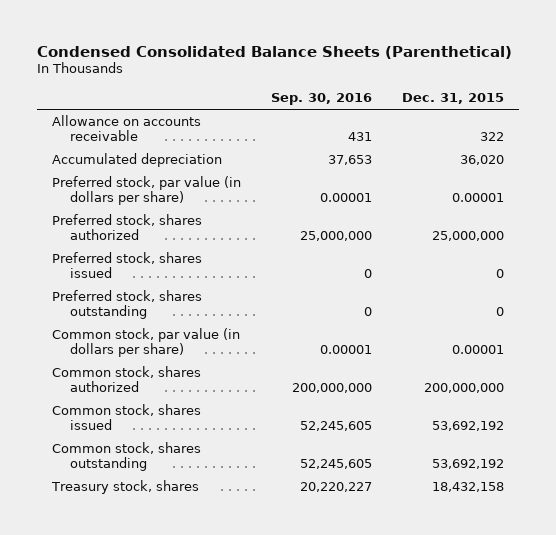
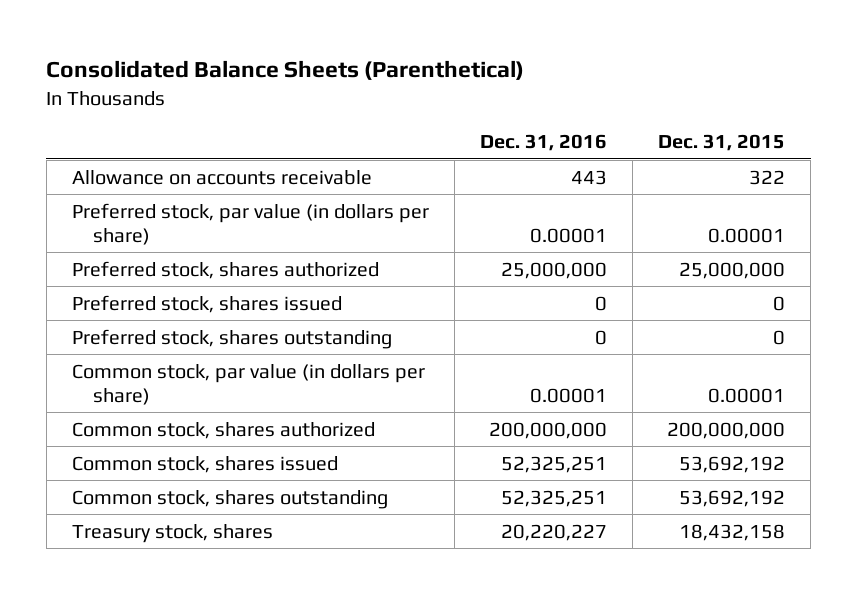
[37,45,513,59] Condensed Consolidated Balance Sheets (Parenthetical) -> [46,60,525,81] Consolidated Balance Sheets (Parenthetical)
[271,93,373,106] Sep. 30, 2016 -> none
none -> [479,134,607,152] Dec. 31, 2016
[52,153,223,168] Accumulated depreciation -> none

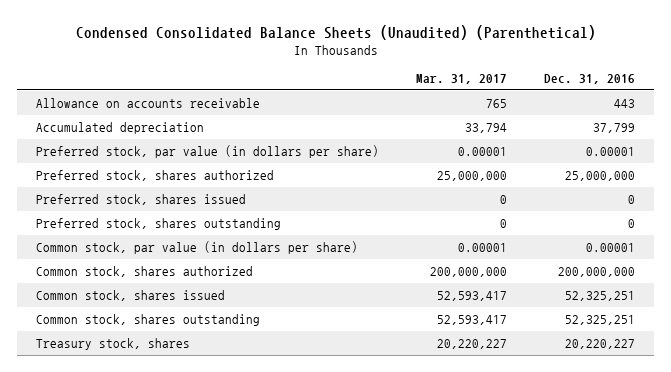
[46,60,525,81] Consolidated Balance Sheets (Parenthetical) -> [75,24,596,40] Condensed Consolidated Balance Sheets (Unaudited) (Parenthetical)
[658,134,786,152] Dec. 31, 2015 -> none
none -> [416,74,508,85] Mar. 31, 2017
none -> [35,121,204,134] Accumulated depreciation

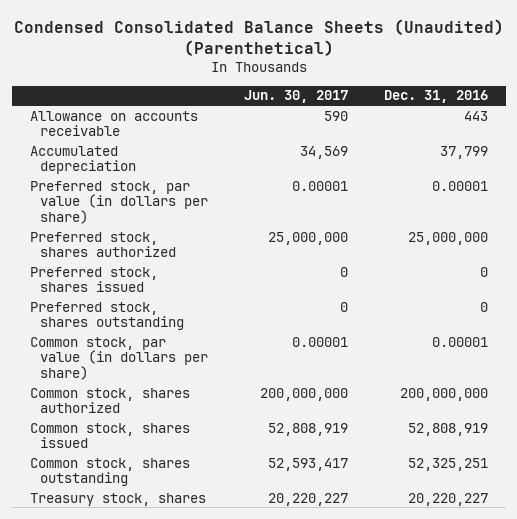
[416,74,508,85] Mar. 31, 2017 -> none
none -> [243,90,348,104] Jun. 30, 2017
[565,290,636,301] 52,325,251 -> [407,422,488,436] 52,808,919

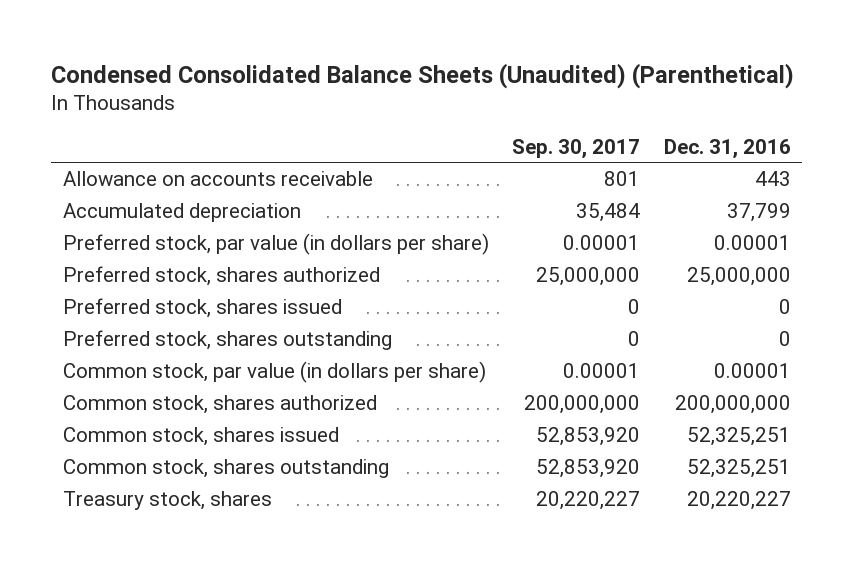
[243,90,348,104] Jun. 30, 2017 -> none
none -> [512,138,641,159] Sep. 30, 2017
[407,422,488,436] 52,808,919 -> [686,427,791,447] 52,325,251

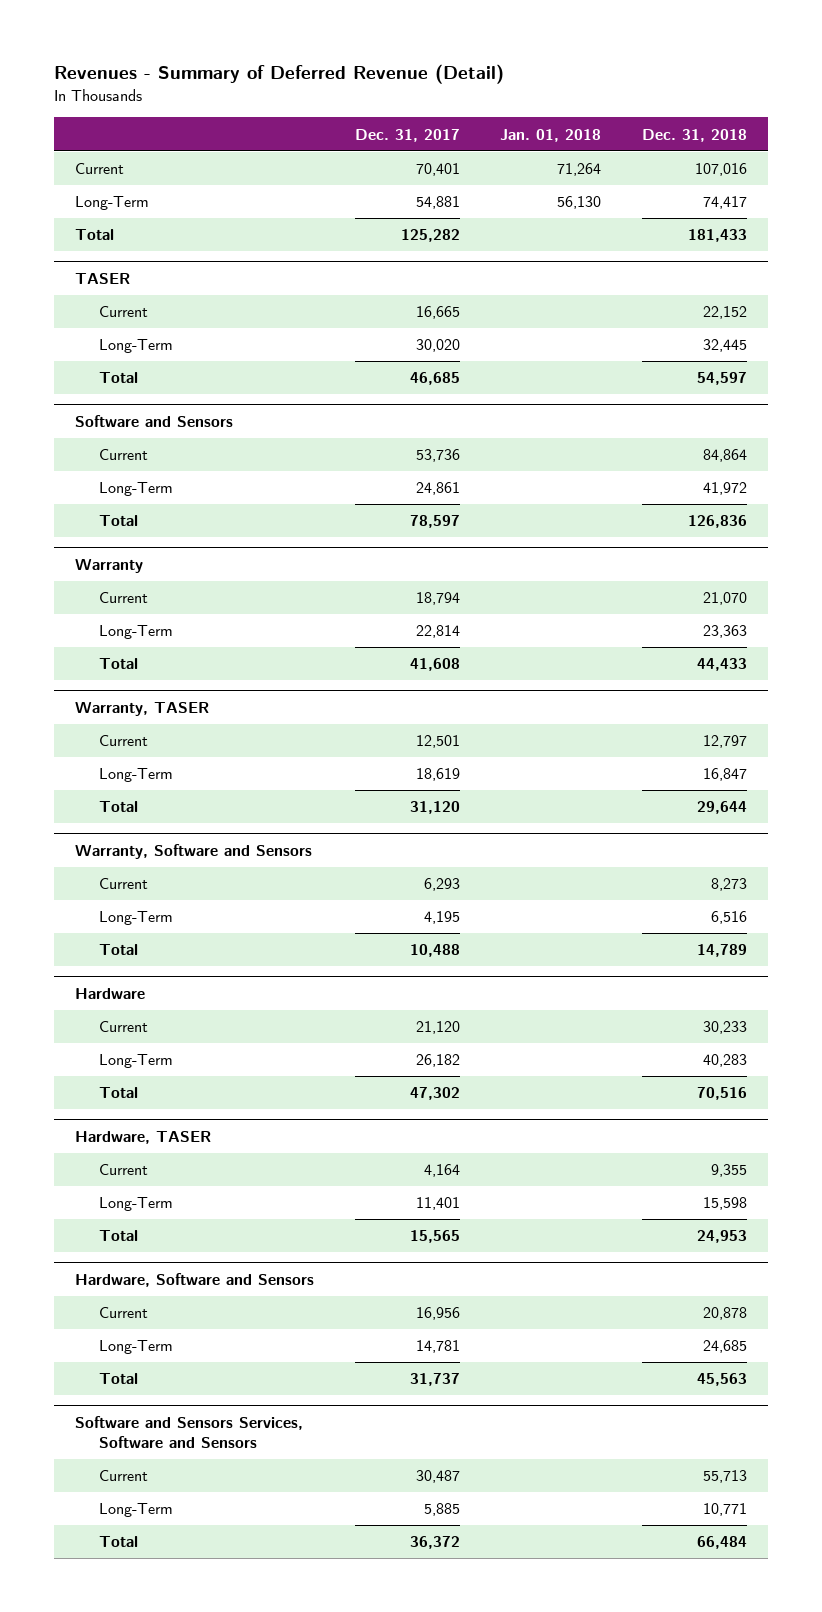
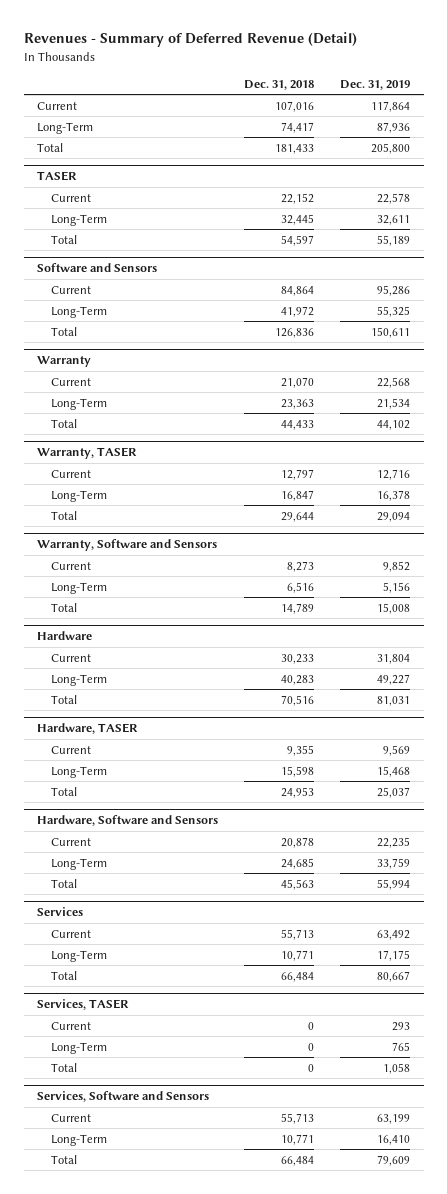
[354,128,460,142] Dec. 31, 2017 -> none
[500,128,602,142] Jan. 01, 2018 -> none
none -> [340,79,411,90] Dec. 31, 2019
[74,1415,303,1449] Software and Sensors Services, Software and Sensors -> none
none -> [37,907,84,917] Services
none -> [37,999,130,1011] Services, TASER
none -> [51,1021,92,1030] Current
none -> [51,1041,108,1054] Long-Term
none -> [51,1062,78,1072] Total
none -> [37,1091,210,1103] Services, Software and Sensors
none -> [51,1113,92,1122] Current
none -> [51,1133,108,1146] Long-Term
none -> [51,1154,78,1164] Total

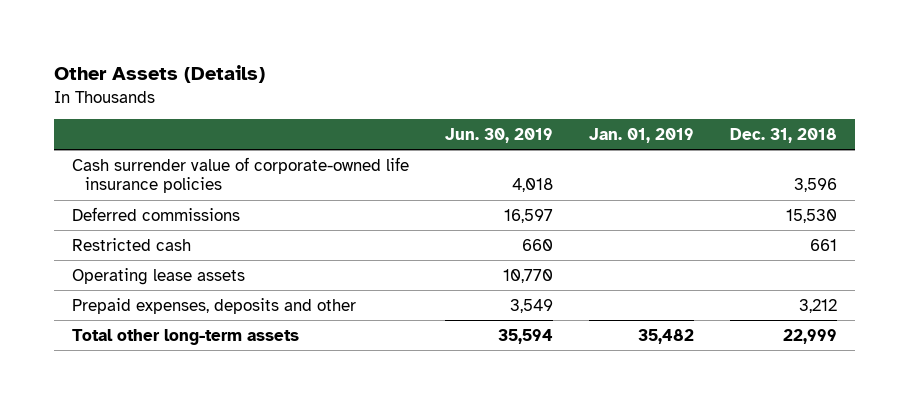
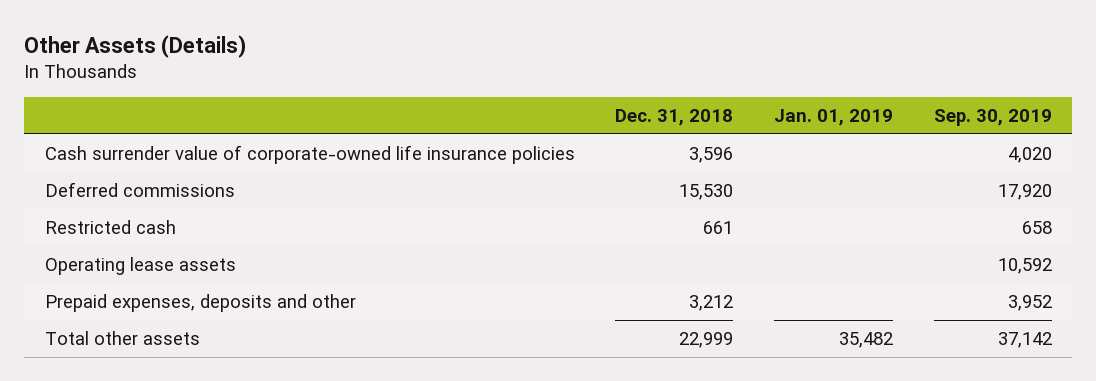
[444,128,553,144] Jun. 30, 2019 -> none
none -> [933,108,1052,126] Sep. 30, 2019
[71,328,299,345] Total other long-term assets -> [44,331,200,346] Total other assets

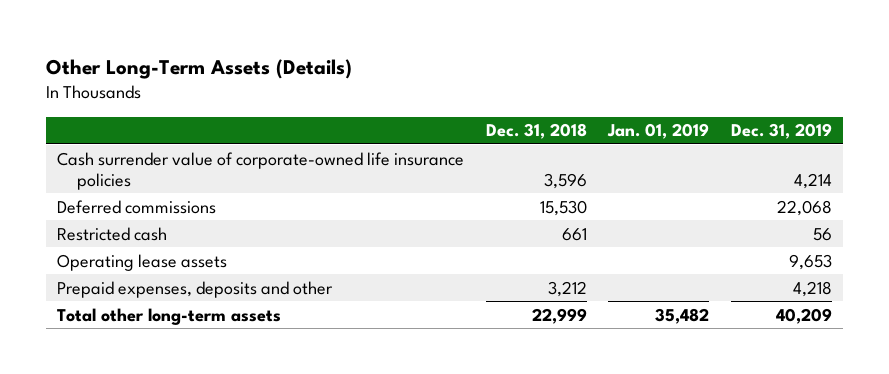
[24,35,247,59] Other Assets (Details) -> [45,58,352,79] Other Long-Term Assets (Details)
[933,108,1052,126] Sep. 30, 2019 -> none
none -> [731,123,833,140] Dec. 31, 2019
[44,331,200,346] Total other assets -> [56,307,281,325] Total other long-term assets

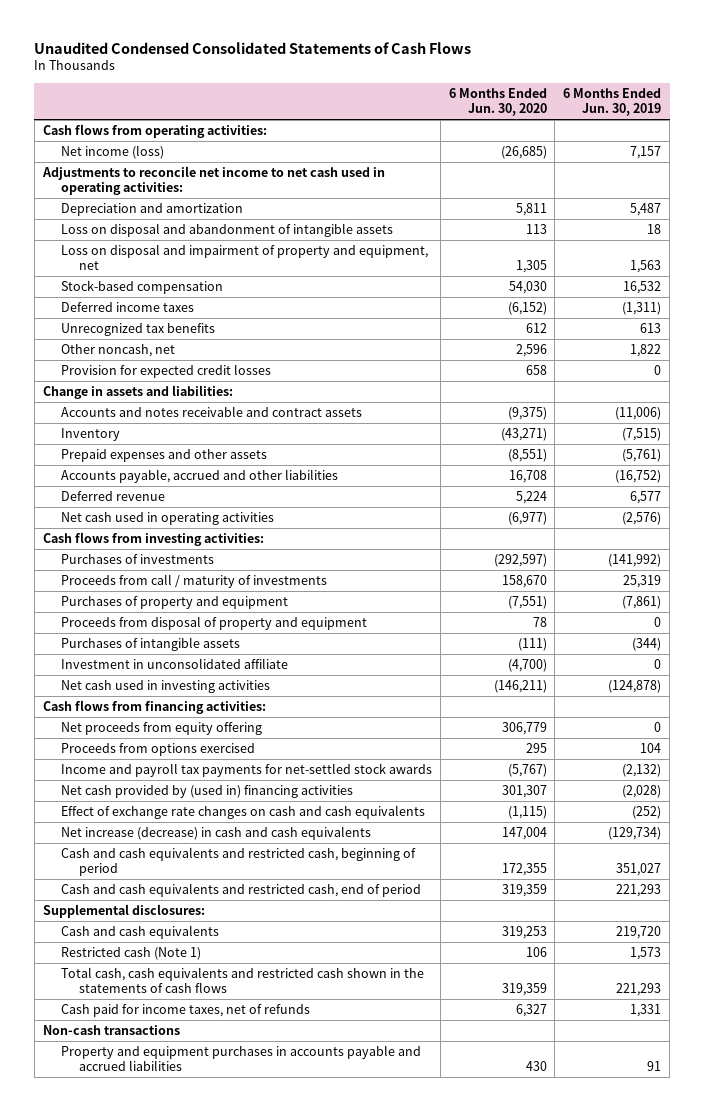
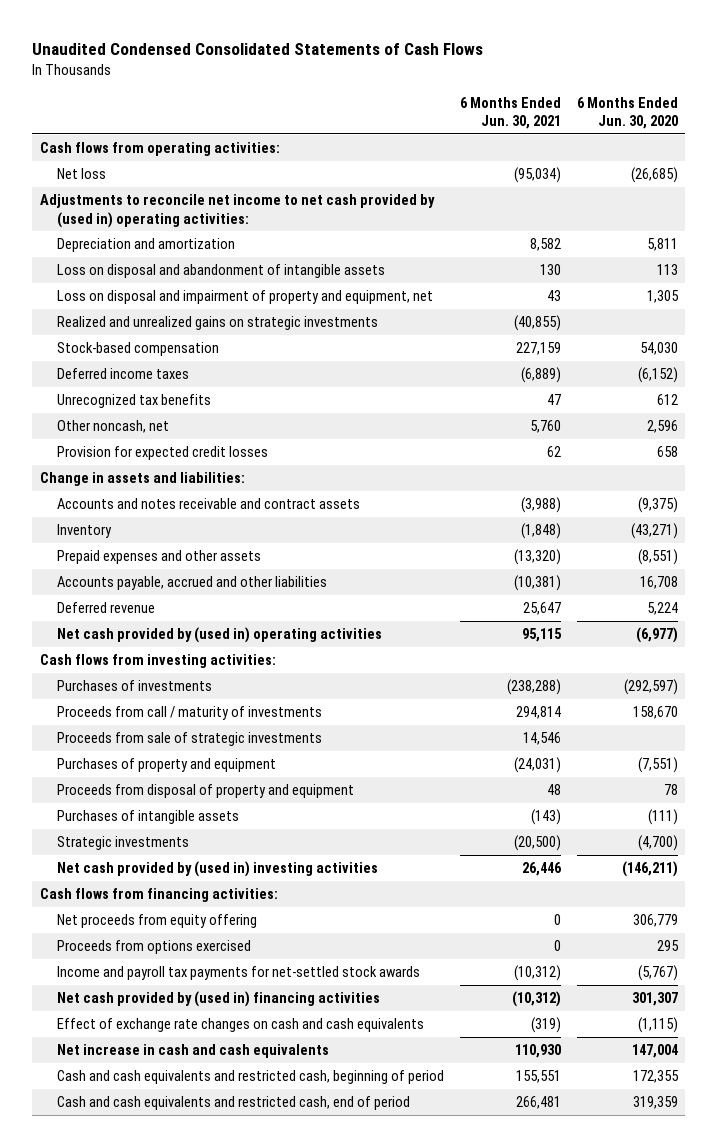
[563,87,662,117] 6 Months Ended Jun. 30, 2019 -> none
none -> [459,96,561,130] 6 Months Ended Jun. 30, 2021
[60,145,164,160] Net income (loss) -> [56,168,106,180] Net loss
[41,166,385,196] Adjustments to reconcile net income to net cash used in operating activities: -> [40,194,436,228] Adjustments to reconcile net income to net cash provided by (used in) operating activities:
none -> [56,316,378,331] Realized and unrealized gains on strategic investments
[60,512,274,526] Net cash used in operating activities -> [56,627,382,644] Net cash provided by (used in) operating activities
none -> [56,732,322,747] Proceeds from sale of strategic investments
[60,658,288,670] Investment in unconsolidated affiliate -> none
none -> [56,836,189,851] Strategic investments
[60,680,270,694] Net cash used in investing activities -> [56,861,378,878] Net cash provided by (used in) investing activities
[60,826,371,841] Net increase (decrease) in cash and cash equivalents -> [56,1044,329,1059] Net increase in cash and cash equivalents
[42,904,205,919] Supplemental disclosures: -> none
[60,925,219,940] Cash and cash equivalents -> none
[60,947,201,961] Restricted cash (Note 1) -> none
[60,967,424,994] Total cash, cash equivalents and restricted cash shown in the statements of cash flows -> none
[60,1004,310,1018] Cash paid for income taxes, net of refunds -> none
[42,1025,180,1036] Non-cash transactions -> none
[60,1045,421,1072] Property and equipment purchases in accounts payable and accrued liabilities -> none

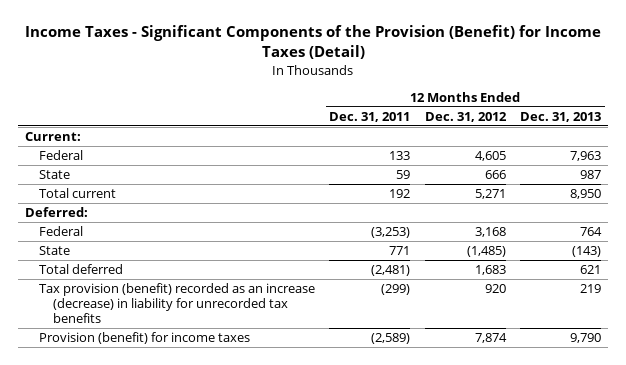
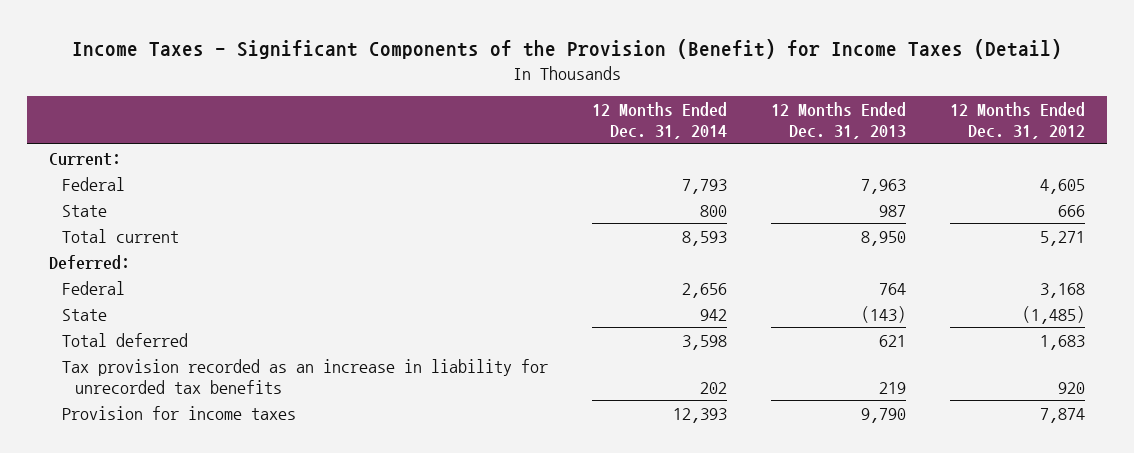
[329,111,411,122] Dec. 31, 2011 -> none
none -> [591,102,727,140] 12 Months Ended Dec. 31, 2014
[38,283,315,323] Tax provision (benefit) recorded as an increase (decrease) in liability for unrecorded tax benefits -> [61,358,548,395] Tax provision recorded as an increase in liability for unrecorded tax benefits
[38,332,250,345] Provision (benefit) for income taxes -> [61,405,296,420] Provision for income taxes

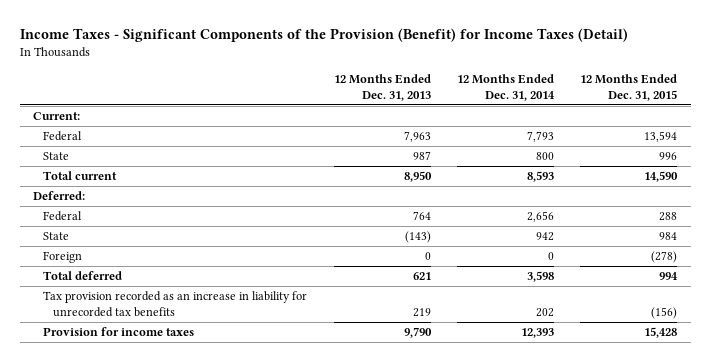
[950,102,1086,140] 12 Months Ended Dec. 31, 2012 -> none
none -> [580,73,678,101] 12 Months Ended Dec. 31, 2015
none -> [43,250,83,263] Foreign

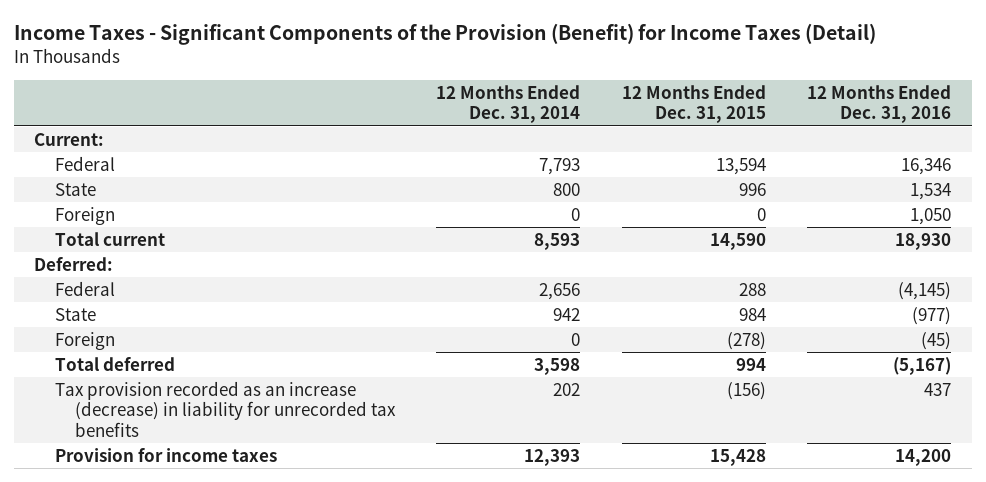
[333,73,431,101] 12 Months Ended Dec. 31, 2013 -> none
none -> [807,84,952,124] 12 Months Ended Dec. 31, 2016
none -> [54,206,115,225] Foreign
[43,290,308,318] Tax provision recorded as an increase in liability for unrecorded tax benefits -> [54,380,396,437] Tax provision recorded as an increase (decrease) in liability for unrecorded tax benefits

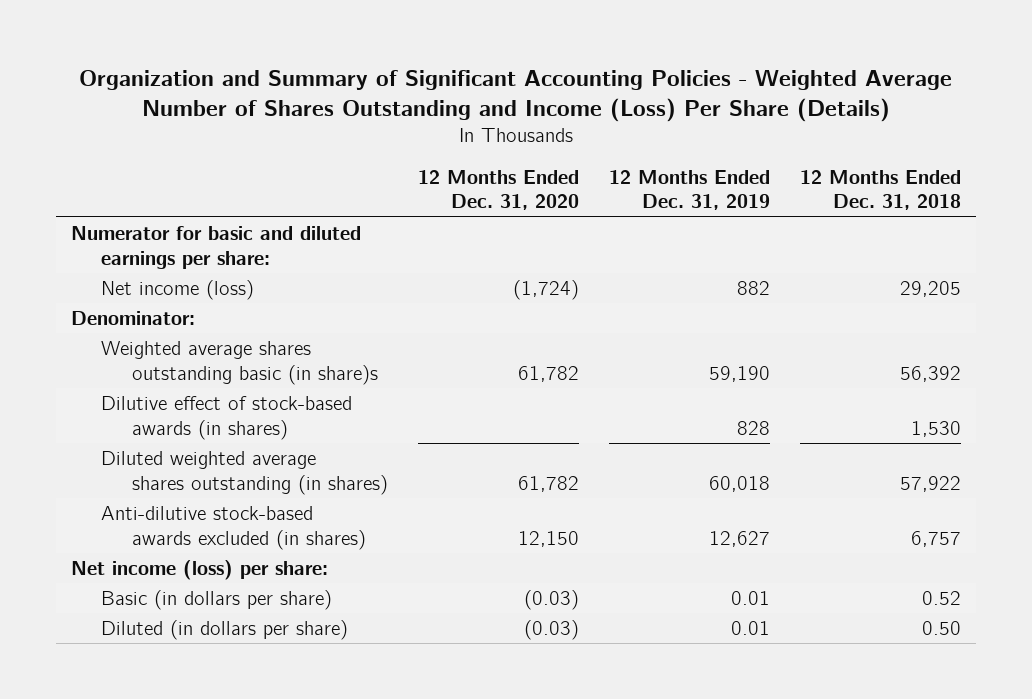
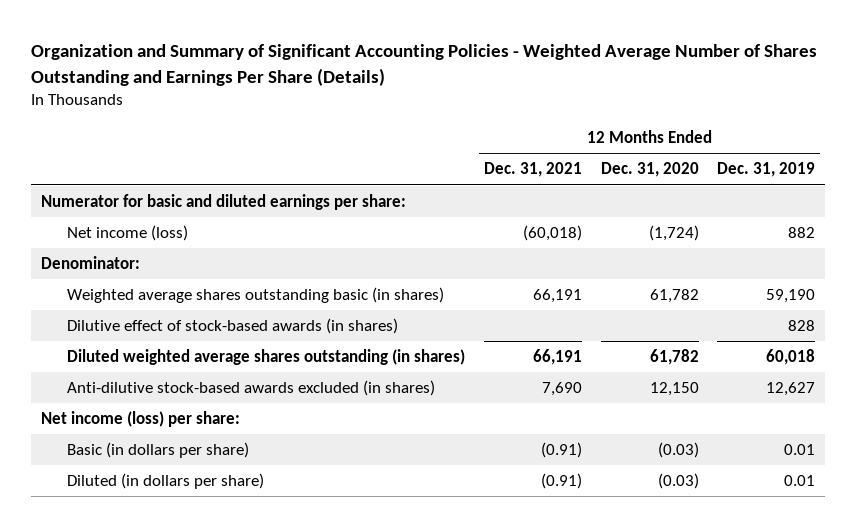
[78,70,952,123] Organization and Summary of Significant Accounting Policies - Weighted Average Number of Shares Outstanding and Income (Loss) Per Share (Details) -> [31,44,818,86] Organization and Summary of Significant Accounting Policies - Weighted Average Number of Shares Outstanding and Earnings Per Share (Details)
[799,169,961,211] 12 Months Ended Dec. 31, 2018 -> none
none -> [483,162,582,178] Dec. 31, 2021
[101,340,378,385] Weighted average shares outstanding basic (in share)s -> [66,287,444,304] Weighted average shares outstanding basic (in shares)

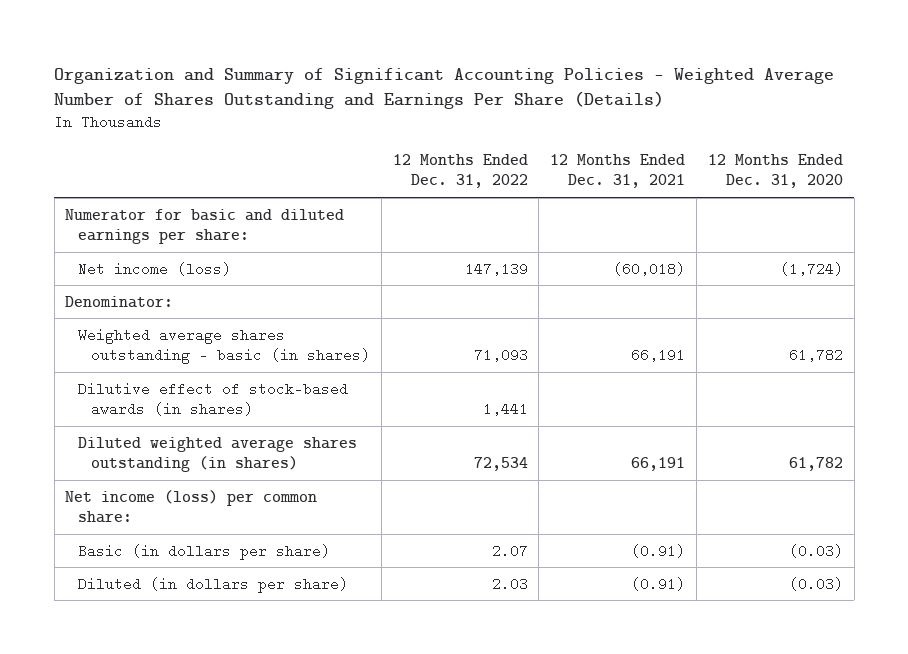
[717,162,816,178] Dec. 31, 2019 -> none
none -> [392,154,528,189] 12 Months Ended Dec. 31, 2022
[66,287,444,304] Weighted average shares outstanding basic (in shares) -> [78,327,370,364] Weighted average shares outstanding - basic (in shares)
[66,380,435,397] Anti-dilutive stock-based awards excluded (in shares) -> none
[40,411,240,428] Net income (loss) per share: -> [65,489,318,523] Net income (loss) per common share:

